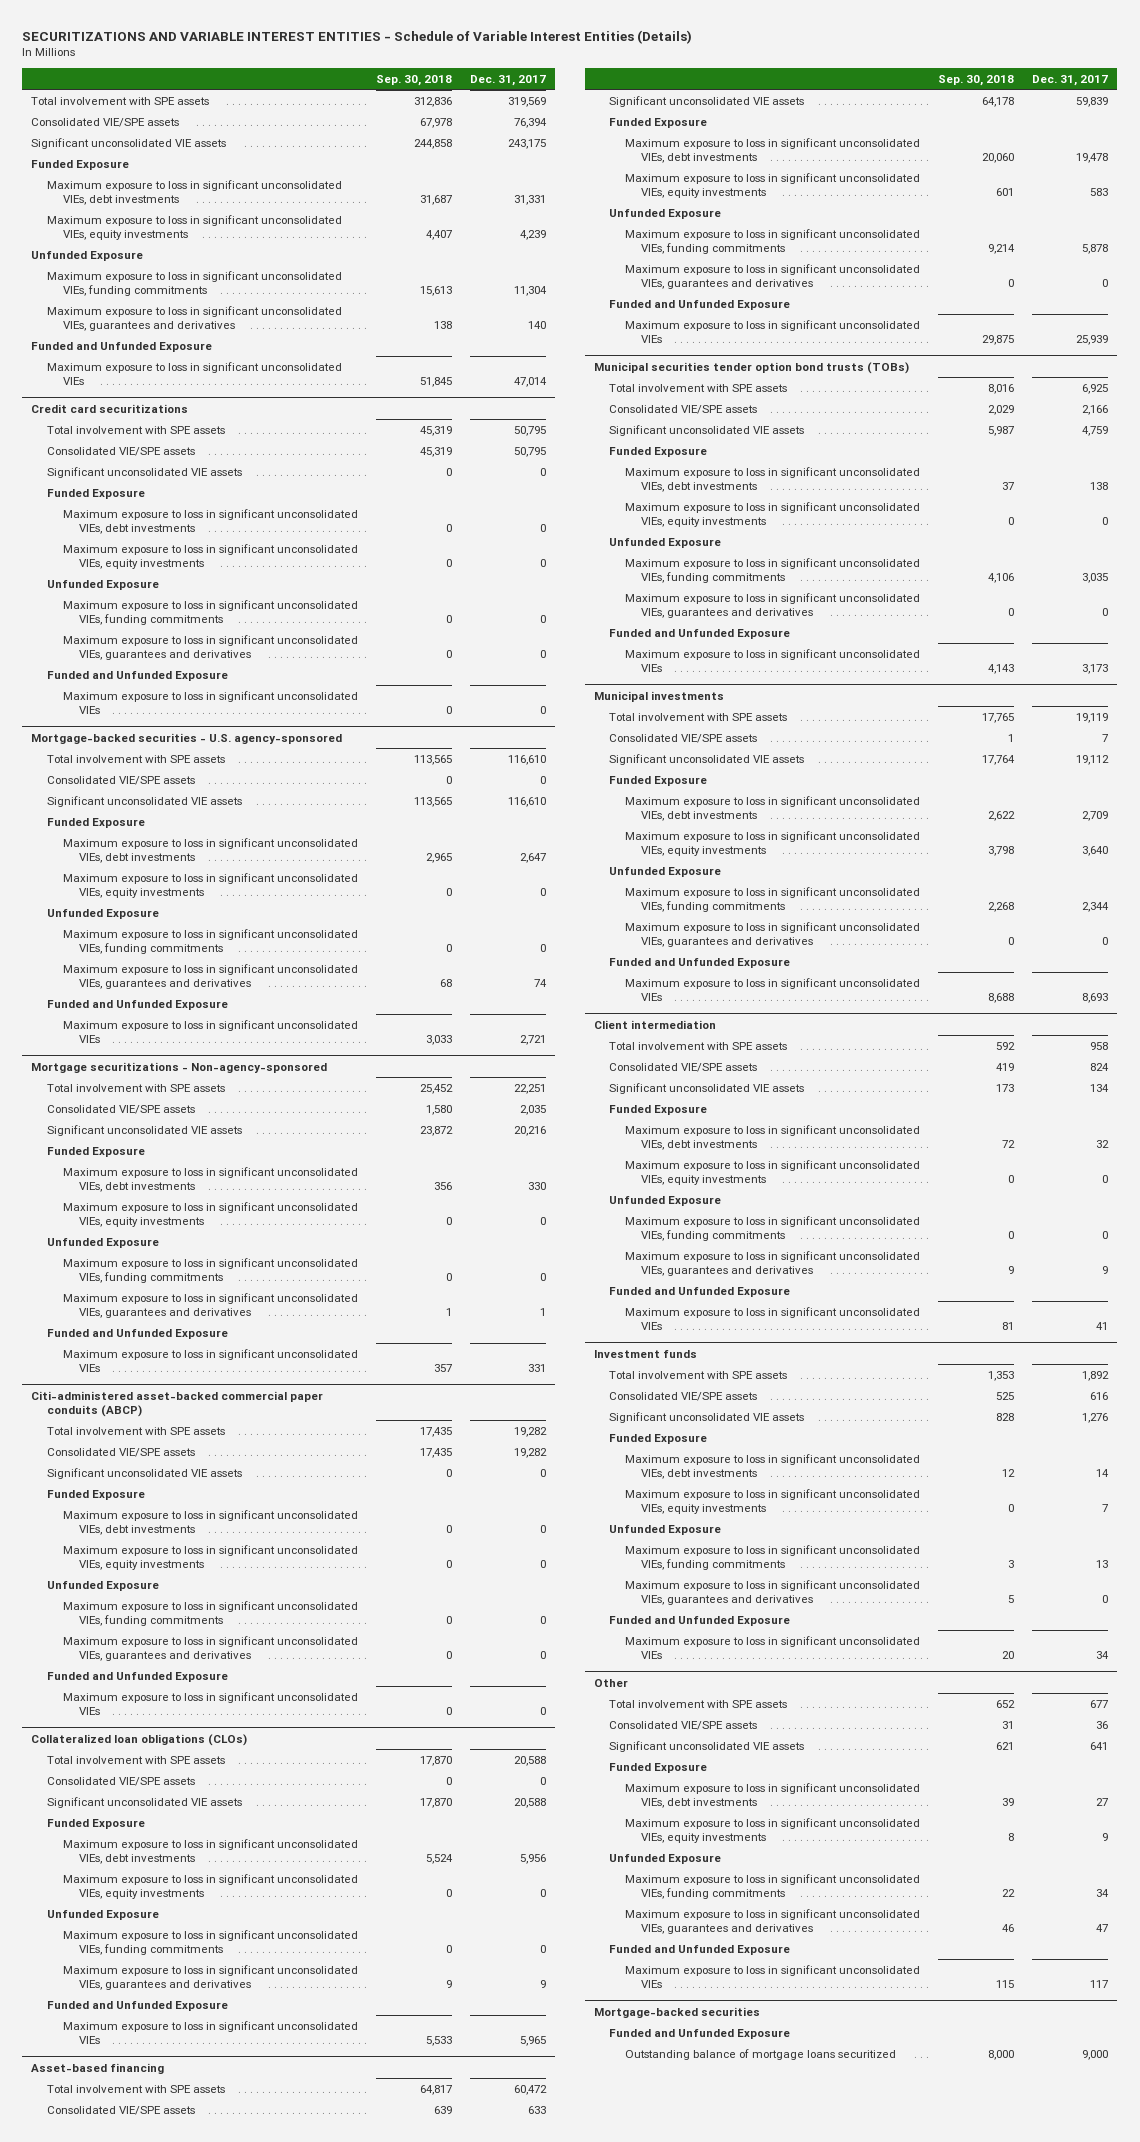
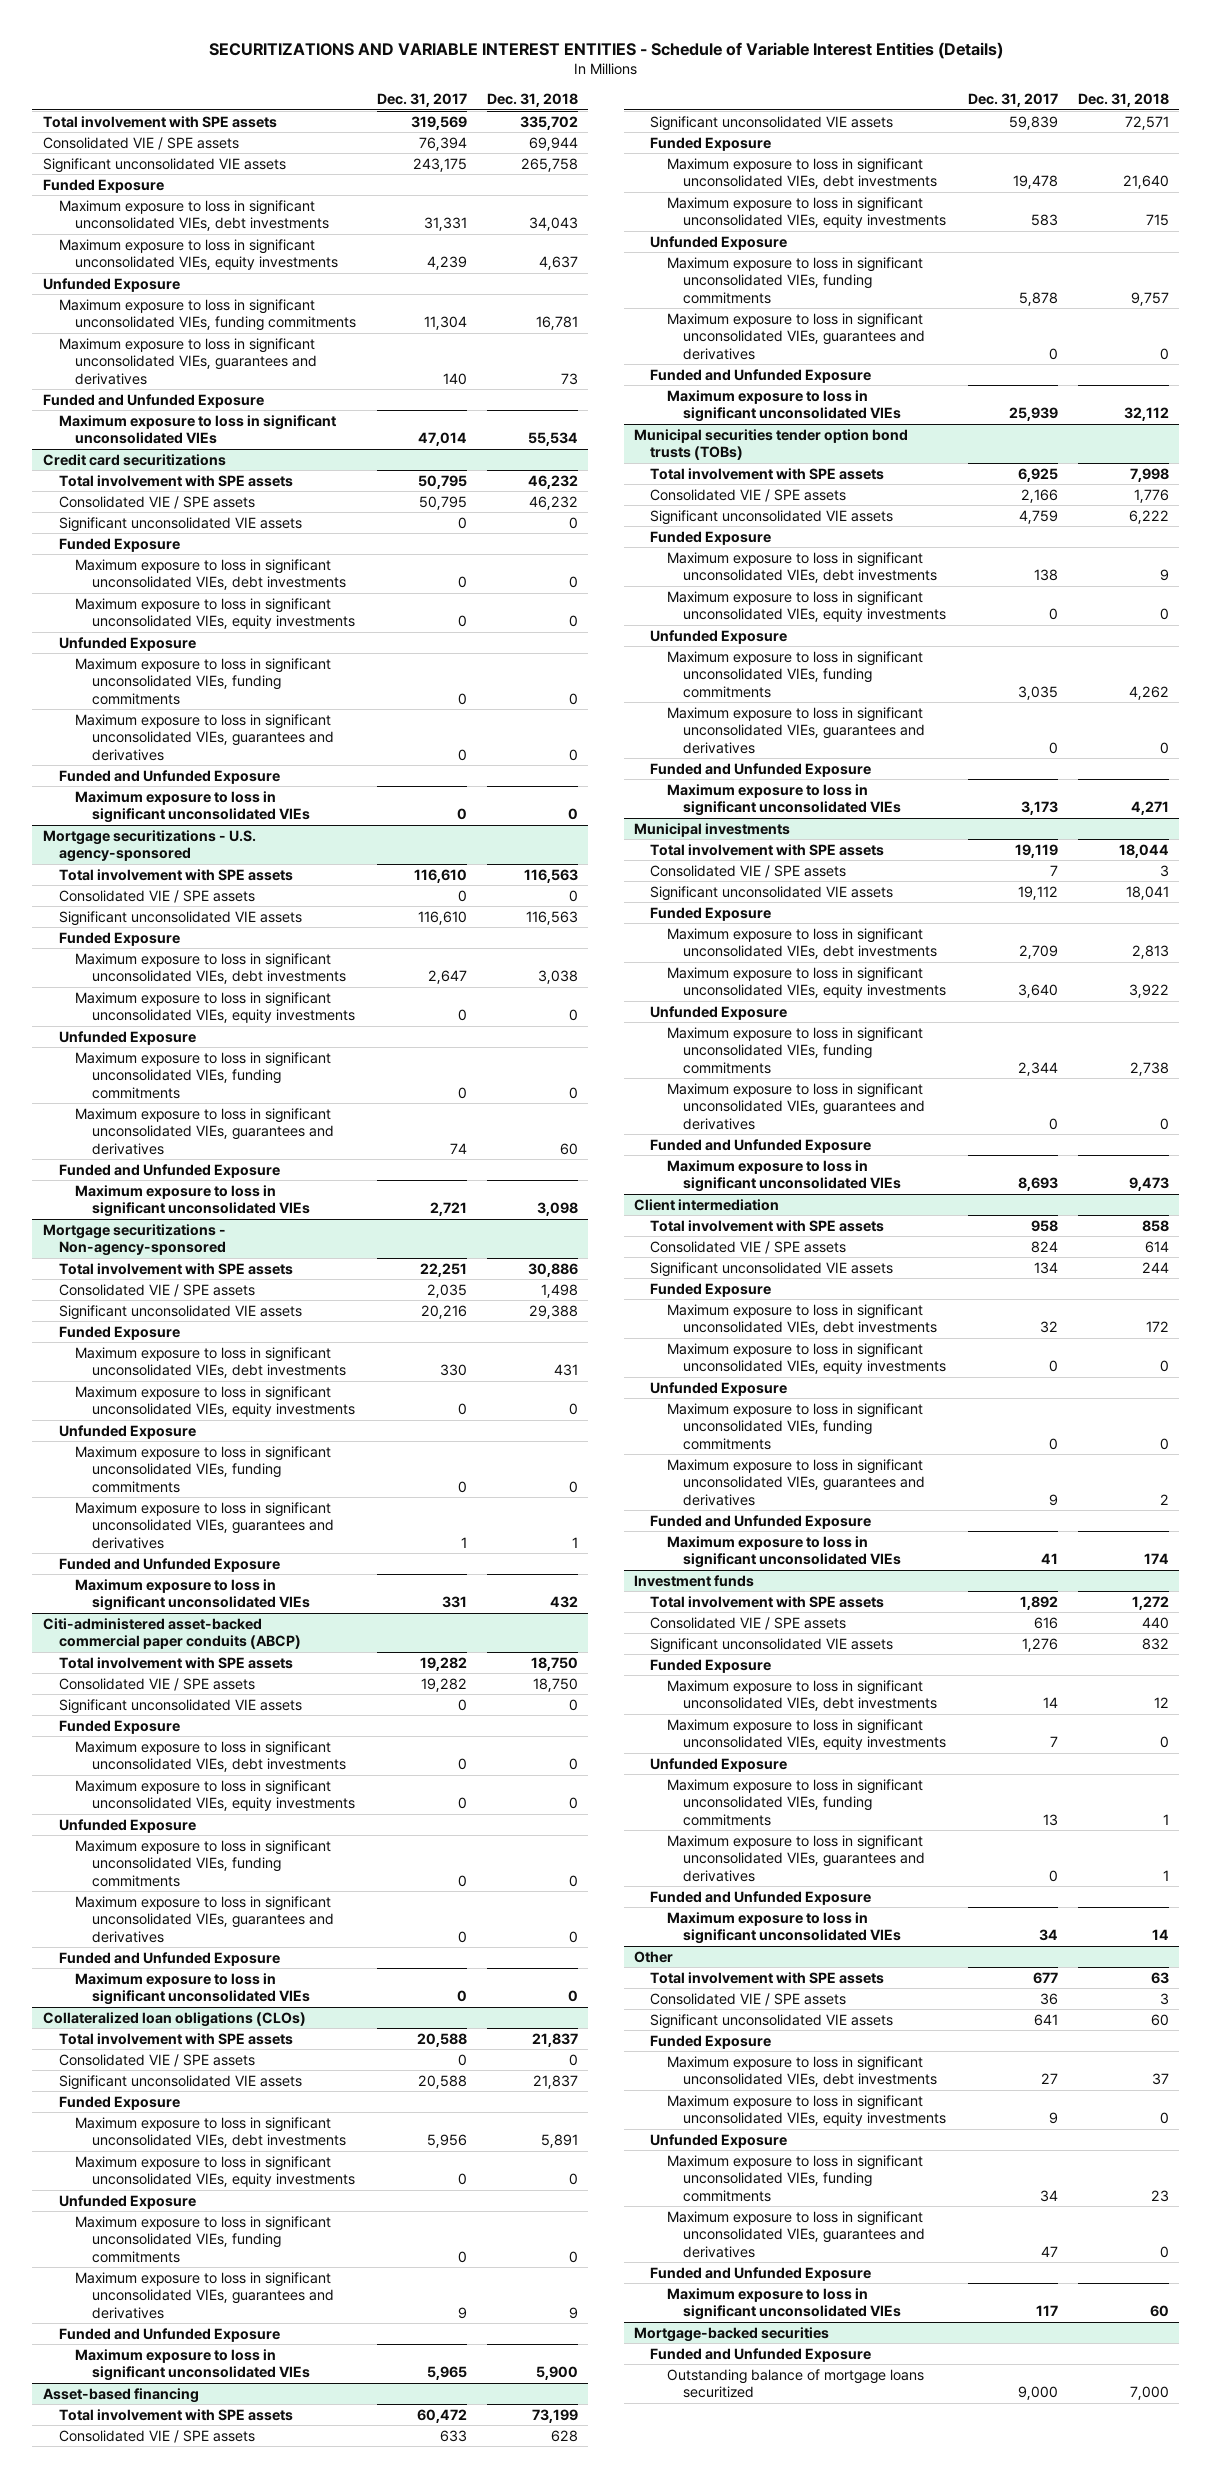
[376,74,453,86] Sep. 30, 2018 -> none
none -> [486,93,578,108] Dec. 31, 2018
[31,117,180,127] Consolidated VIE/SPE assets -> [42,136,239,150] Consolidated VIE / SPE assets
[47,446,196,456] Consolidated VIE/SPE assets -> [59,495,256,509] Consolidated VIE / SPE assets
[31,732,343,744] Mortgage-backed securities - U.S. agency-sponsored -> [42,829,256,863] Mortgage securitizations - U.S. agency-sponsored
[47,775,196,785] Consolidated VIE/SPE assets -> [59,889,256,903] Consolidated VIE / SPE assets
[47,1104,196,1114] Consolidated VIE/SPE assets -> [59,1283,256,1297] Consolidated VIE / SPE assets
[47,1447,196,1457] Consolidated VIE/SPE assets -> [59,1677,256,1691] Consolidated VIE / SPE assets
[47,1776,196,1786] Consolidated VIE/SPE assets -> [59,2053,256,2067] Consolidated VIE / SPE assets
[47,2105,196,2115] Consolidated VIE/SPE assets -> [59,2429,256,2443] Consolidated VIE / SPE assets
[609,404,758,414] Consolidated VIE/SPE assets -> [650,488,847,502] Consolidated VIE / SPE assets
[609,733,758,743] Consolidated VIE/SPE assets -> [650,864,847,878] Consolidated VIE / SPE assets
[609,1062,758,1072] Consolidated VIE/SPE assets -> [650,1240,847,1254] Consolidated VIE / SPE assets
[609,1391,758,1401] Consolidated VIE/SPE assets -> [650,1616,847,1630] Consolidated VIE / SPE assets
[609,1720,758,1730] Consolidated VIE/SPE assets -> [650,1992,847,2006] Consolidated VIE / SPE assets

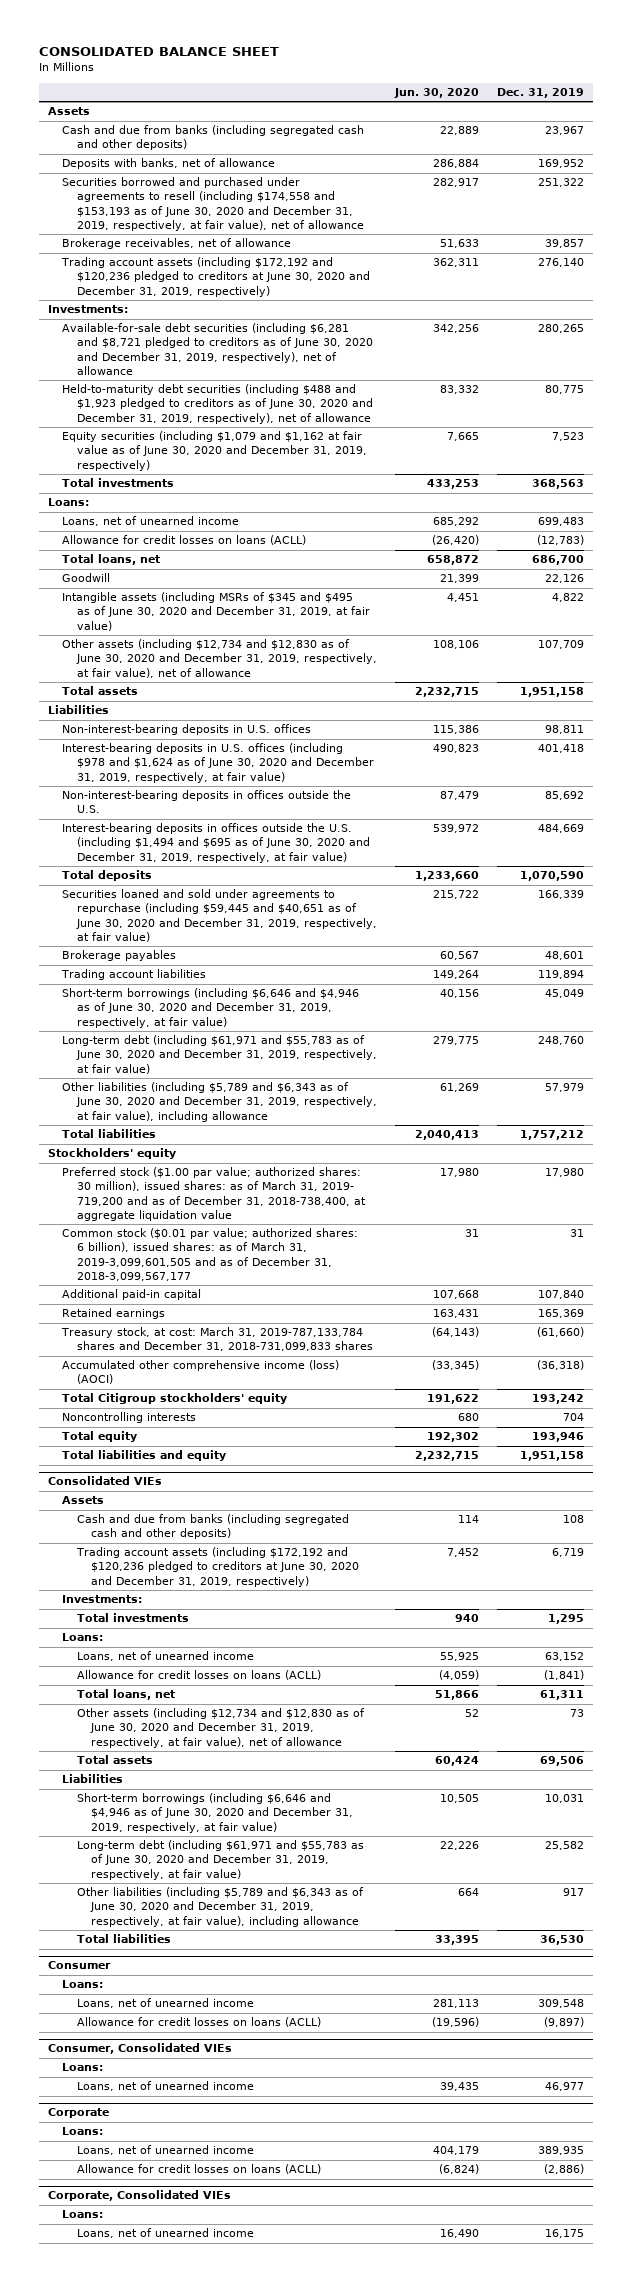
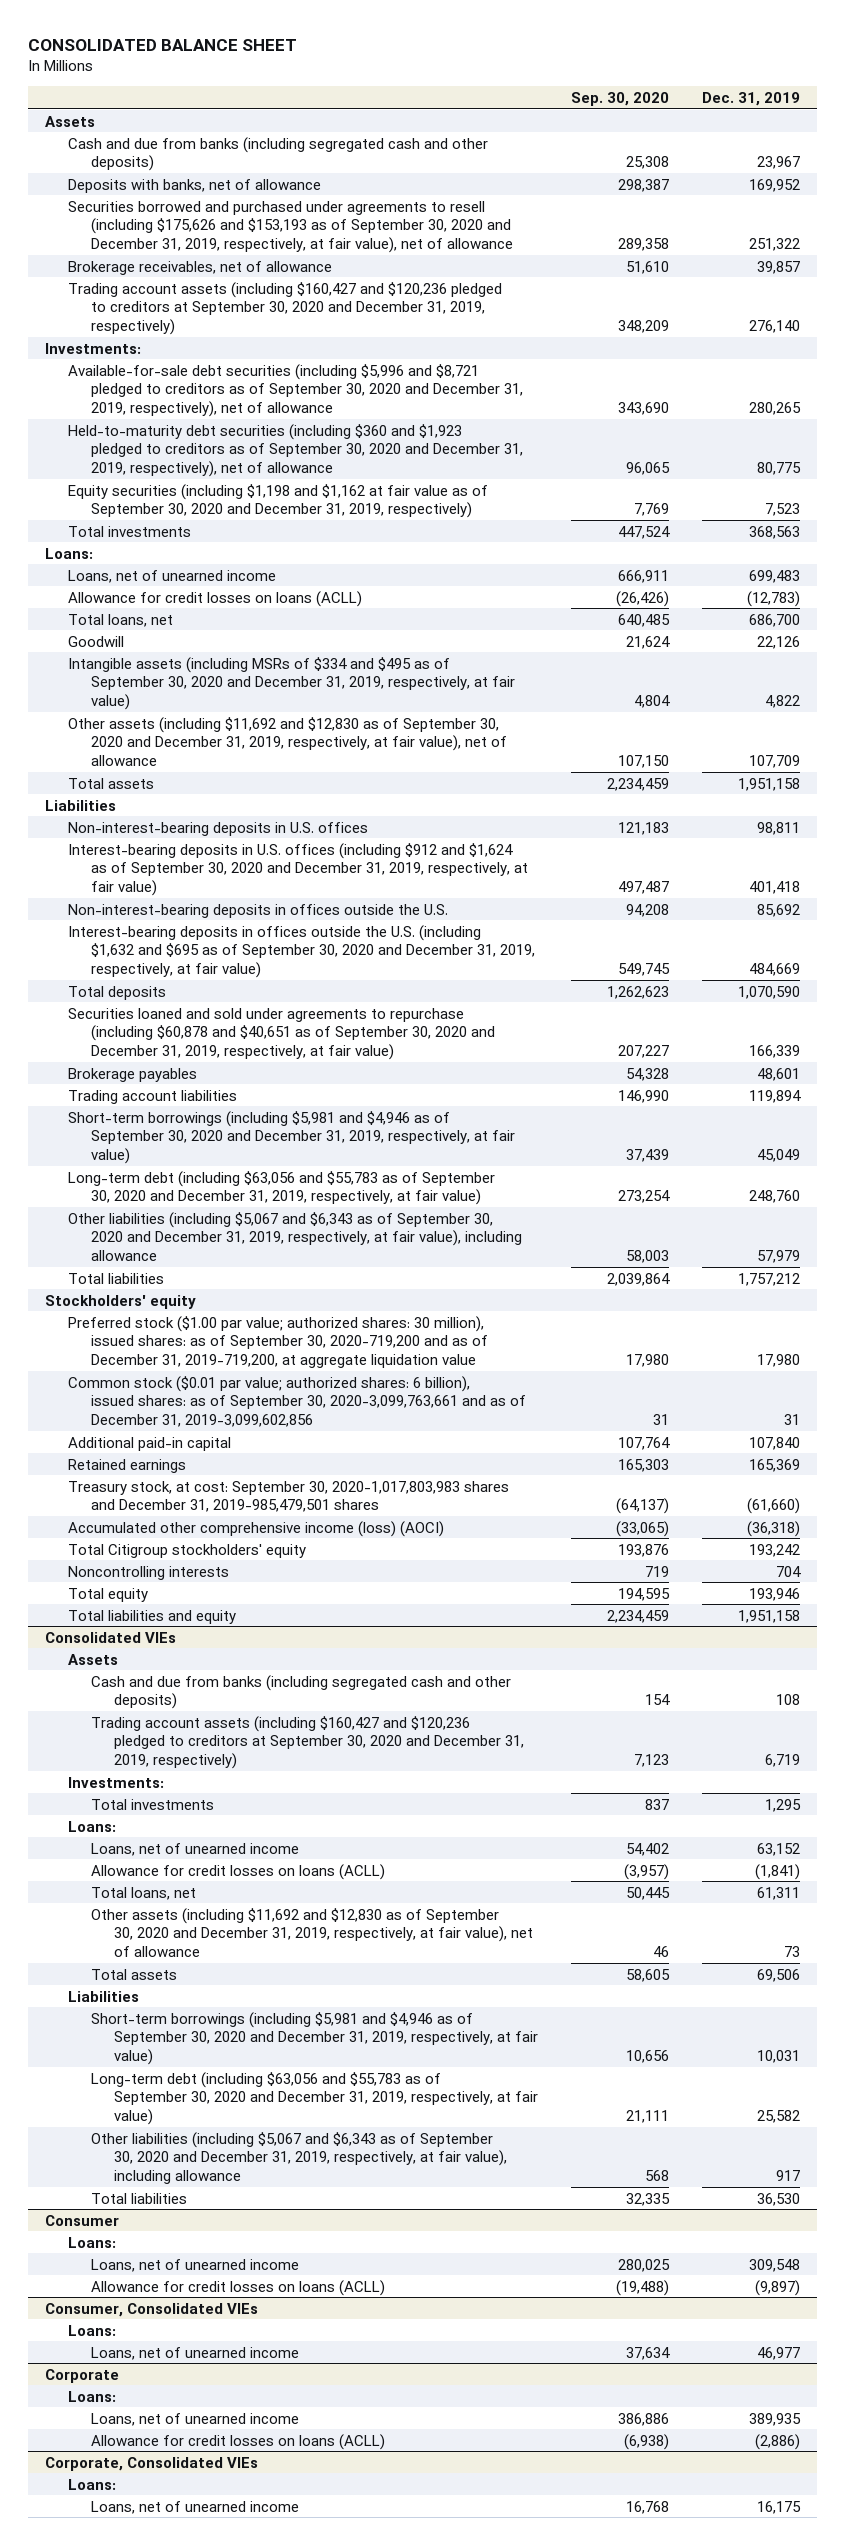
[394,88,480,99] Jun. 30, 2020 -> none
none -> [571,91,670,106] Sep. 30, 2020
[62,177,364,231] Securities borrowed and purchased under agreements to resell (including $174,558 and $153,193 as of June 30, 2020 and December 31, 2019, respectively, at fair value), net of allowance -> [67,200,513,253] Securities borrowed and purchased under agreements to resell (including $175,626 and $153,193 as of September 30, 2020 and December 31, 2019, respectively, at fair value), net of allowance
[61,257,370,297] Trading account assets (including $172,192 and $120,236 pledged to creditors at June 30, 2020 and December 31, 2019, respectively) -> [67,281,502,335] Trading account assets (including $160,427 and $120,236 pledged to creditors at September 30, 2020 and December 31, 2019, respectively)
[62,323,373,375] Available-for-sale debt securities (including $6,281 and $8,721 pledged to creditors as of June 30, 2020 and December 31, 2019, respectively), net of allowance -> [67,363,523,417] Available-for-sale debt securities (including $5,996 and $8,721 pledged to creditors as of September 30, 2020 and December 31, 2019, respectively), net of allowance
[62,384,373,424] Held-to-maturity debt securities (including $488 and $1,923 pledged to creditors as of June 30, 2020 and December 31, 2019, respectively), net of allowance -> [67,423,523,477] Held-to-maturity debt securities (including $360 and $1,923 pledged to creditors as of September 30, 2020 and December 31, 2019, respectively), net of allowance
[62,431,367,471] Equity securities (including $1,079 and $1,162 at fair value as of June 30, 2020 and December 31, 2019, respectively) -> [67,483,488,519] Equity securities (including $1,198 and $1,162 at fair value as of September 30, 2020 and December 31, 2019, respectively)
[62,592,370,631] Intangible assets (including MSRs of $345 and $495 as of June 30, 2020 and December 31, 2019, at fair value) -> [67,656,515,710] Intangible assets (including MSRs of $334 and $495 as of September 30, 2020 and December 31, 2019, respectively, at fair value)
[62,639,377,678] Other assets (including $12,734 and $12,830 as of June 30, 2020 and December 31, 2019, respectively, at fair value), net of allowance -> [67,716,507,766] Other assets (including $11,692 and $12,830 as of September 30, 2020 and December 31, 2019, respectively, at fair value), net of allowance
[62,743,374,783] Interest-bearing deposits in U.S. offices (including $978 and $1,624 as of June 30, 2020 and December 31, 2019, respectively, at fair value) -> [67,842,528,896] Interest-bearing deposits in U.S. offices (including $912 and $1,624 as of September 30, 2020 and December 31, 2019, respectively, at fair value)
[62,823,370,863] Interest-bearing deposits in offices outside the U.S. (including $1,494 and $695 as of June 30, 2020 and December 31, 2019, respectively, at fair value) -> [67,924,535,978] Interest-bearing deposits in offices outside the U.S. (including $1,632 and $695 as of September 30, 2020 and December 31, 2019, respectively, at fair value)
[62,889,377,942] Securities loaned and sold under agreements to repurchase (including $59,445 and $40,651 as of June 30, 2020 and December 31, 2019, respectively, at fair value) -> [67,1007,495,1060] Securities loaned and sold under agreements to repurchase (including $60,878 and $40,651 as of September 30, 2020 and December 31, 2019, respectively, at fair value)
[62,988,360,1028] Short-term borrowings (including $6,646 and $4,946 as of June 30, 2020 and December 31, 2019, respectively, at fair value) -> [67,1110,515,1164] Short-term borrowings (including $5,981 and $4,946 as of September 30, 2020 and December 31, 2019, respectively, at fair value)
[62,1035,377,1074] Long-term debt (including $61,971 and $55,783 as of June 30, 2020 and December 31, 2019, respectively, at fair value) -> [67,1170,495,1206] Long-term debt (including $63,056 and $55,783 as of September 30, 2020 and December 31, 2019, respectively, at fair value)
[62,1082,377,1122] Other liabilities (including $5,789 and $6,343 as of June 30, 2020 and December 31, 2019, respectively, at fair value), including allowance -> [67,1211,522,1261] Other liabilities (including $5,067 and $6,343 as of September 30, 2020 and December 31, 2019, respectively, at fair value), including allowance
[62,1167,366,1221] Preferred stock ($1.00 par value; authorized shares: 30 million), issued shares: as of March 31, 2019- 719,200 and as of December 31, 2018-738,400, at aggregate liquidation value -> [67,1315,488,1368] Preferred stock ($1.00 par value; authorized shares: 30 million), issued shares: as of September 30, 2020-719,200 and as of December 31, 2019-719,200, at aggregate liquidation value
[62,1228,359,1281] Common stock ($0.01 par value; authorized shares: 6 billion), issued shares: as of March 31, 2019-3,099,601,505 and as of December 31, 2018-3,099,567,177 -> [67,1375,526,1427] Common stock ($0.01 par value; authorized shares: 6 billion), issued shares: as of September 30, 2020-3,099,763,661 and as of December 31, 2019-3,099,602,856
[61,1327,373,1352] Treasury stock, at cost: March 31, 2019-787,133,784 shares and December 31, 2018-731,099,833 shares -> [67,1480,509,1513] Treasury stock, at cost: September 30, 2020-1,017,803,983 shares and December 31, 2019-985,479,501 shares
[75,1547,360,1587] Trading account assets (including $172,192 and $120,236 pledged to creditors at June 30, 2020 and December 31, 2019, respectively) -> [90,1715,524,1769] Trading account assets (including $160,427 and $120,236 pledged to creditors at September 30, 2020 and December 31, 2019, respectively)
[76,1708,365,1748] Other assets (including $12,734 and $12,830 as of June 30, 2020 and December 31, 2019, respectively, at fair value), net of allowance -> [90,1907,533,1957] Other assets (including $11,692 and $12,830 as of September 30, 2020 and December 31, 2019, respectively, at fair value), net of allowance
[76,1793,354,1833] Short-term borrowings (including $6,646 and $4,946 as of June 30, 2020 and December 31, 2019, respectively, at fair value) -> [90,2011,538,2065] Short-term borrowings (including $5,981 and $4,946 as of September 30, 2020 and December 31, 2019, respectively, at fair value)
[76,1840,364,1880] Long-term debt (including $61,971 and $55,783 as of June 30, 2020 and December 31, 2019, respectively, at fair value) -> [90,2071,538,2125] Long-term debt (including $63,056 and $55,783 as of September 30, 2020 and December 31, 2019, respectively, at fair value)
[76,1887,364,1927] Other liabilities (including $5,789 and $6,343 as of June 30, 2020 and December 31, 2019, respectively, at fair value), including allowance -> [90,2131,507,2184] Other liabilities (including $5,067 and $6,343 as of September 30, 2020 and December 31, 2019, respectively, at fair value), including allowance

